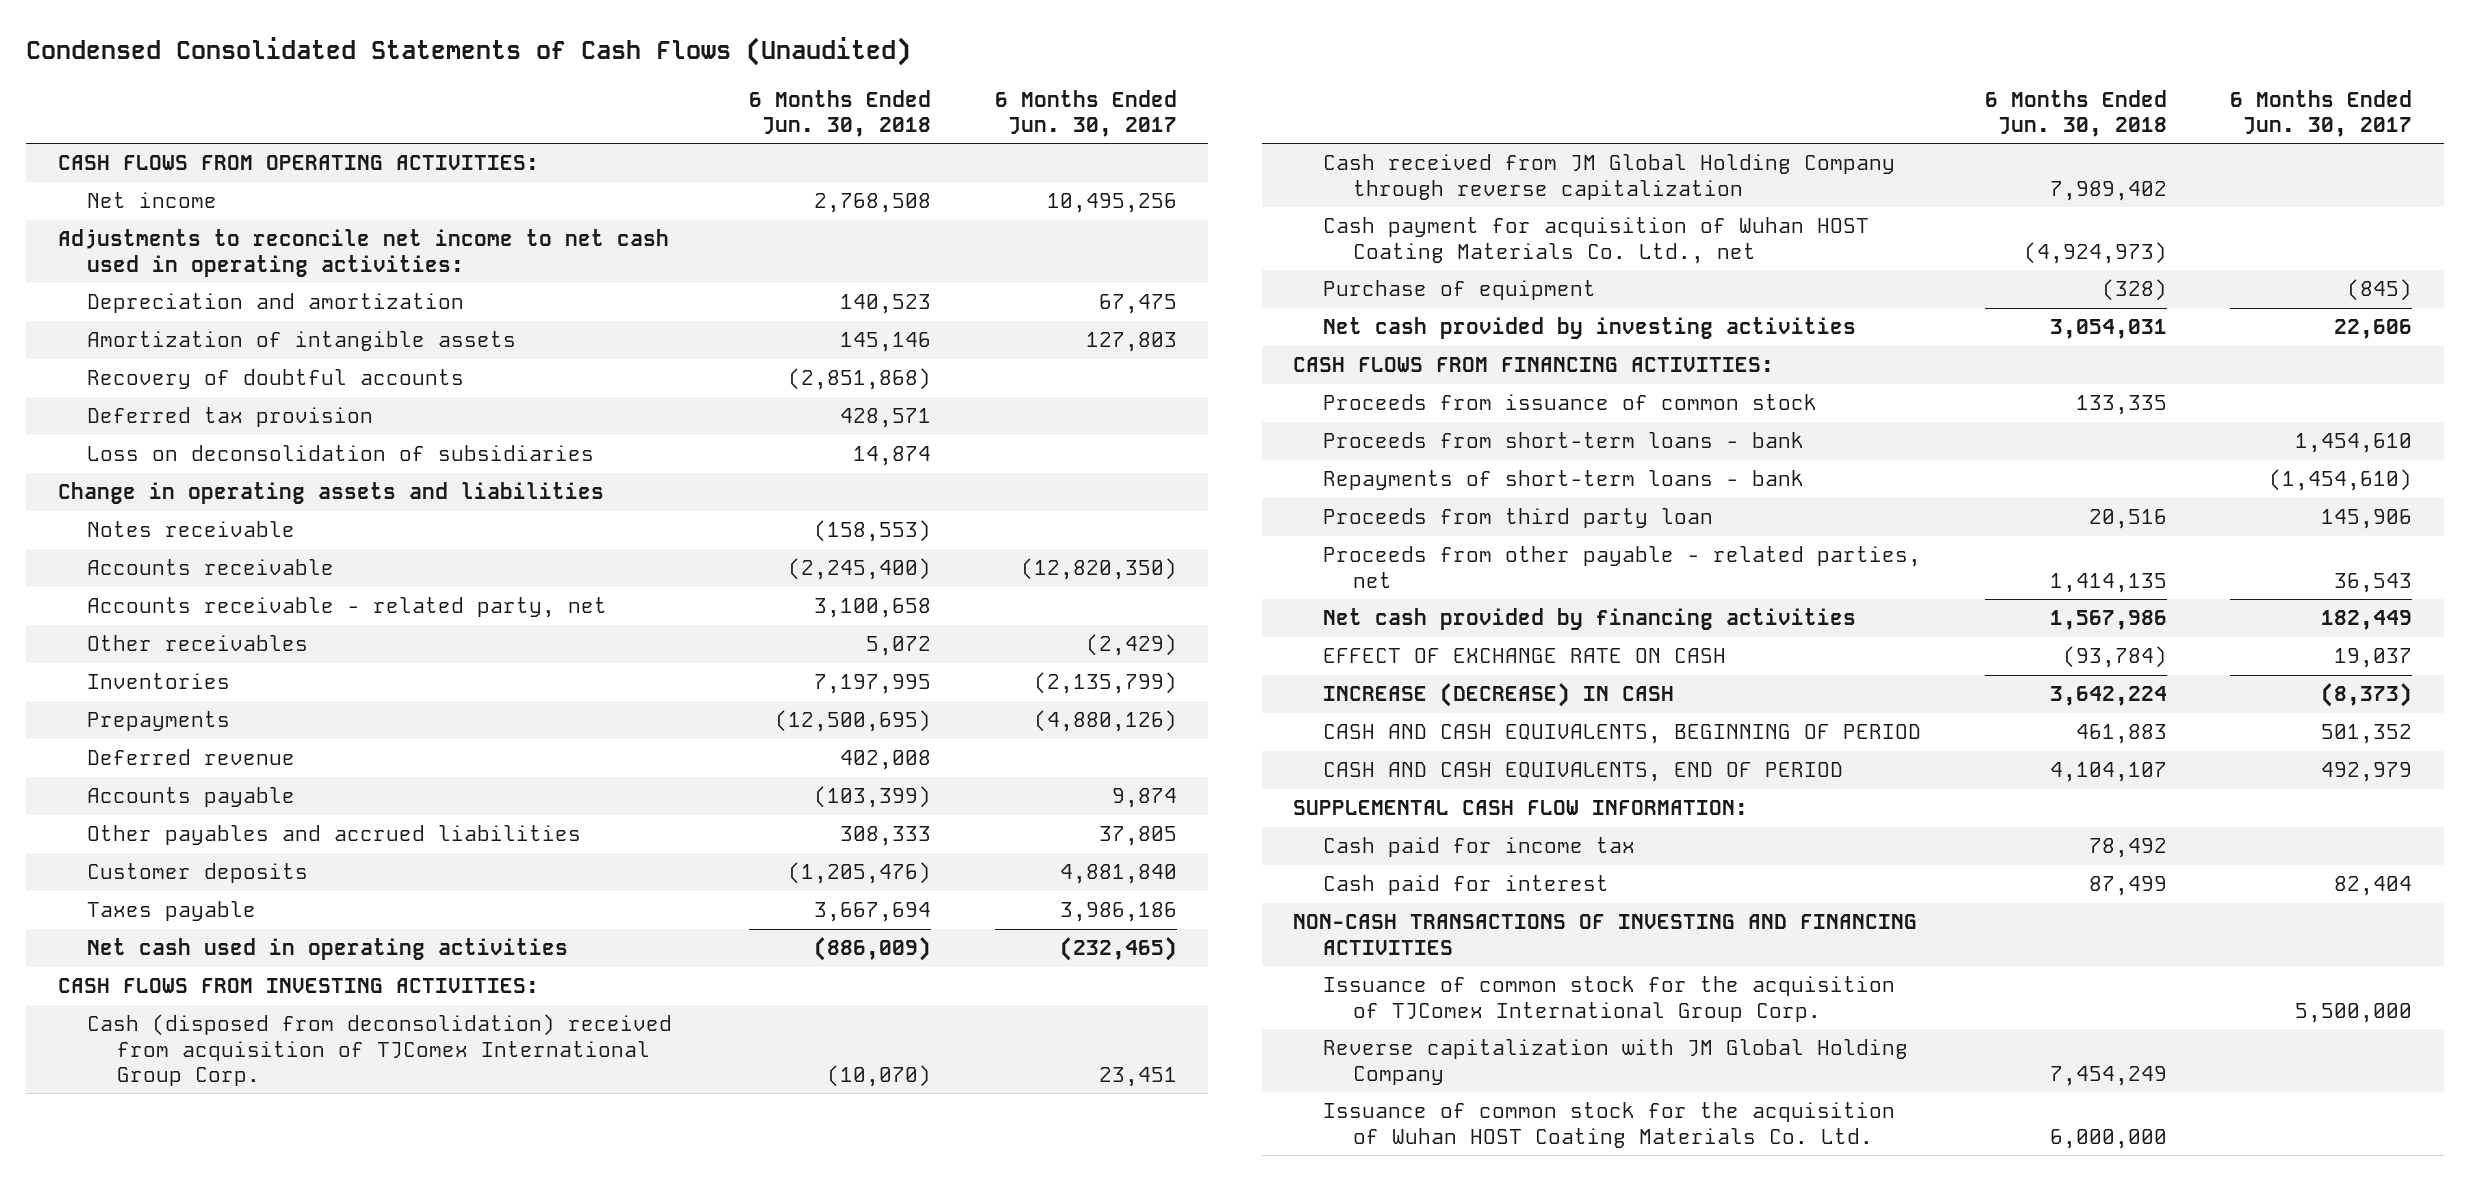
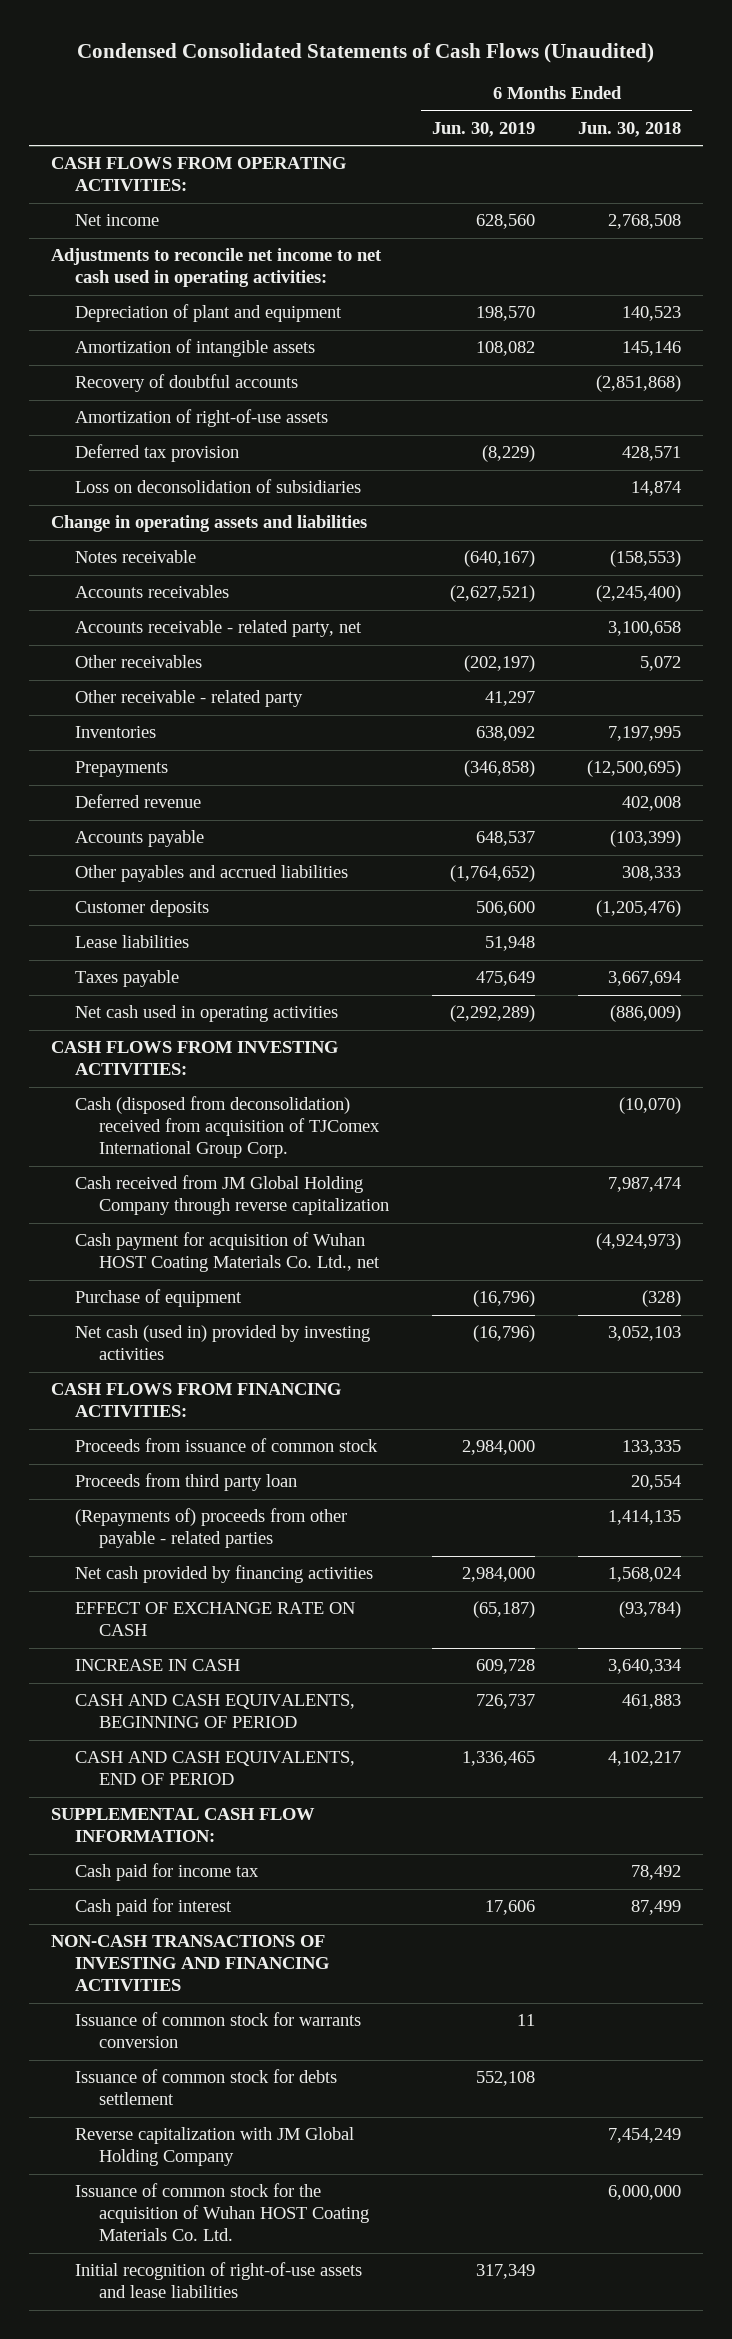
[994,89,1177,137] 6 Months Ended Jun. 30, 2017 -> none
none -> [432,121,536,137] Jun. 30, 2019
[87,293,465,314] Depreciation and amortization -> [74,304,342,323] Depreciation of plant and equipment
none -> [74,409,328,428] Amortization of right-of-use assets
[87,559,335,576] Accounts receivable -> [74,585,229,599] Accounts receivables
none -> [74,690,303,708] Other receivable - related party
none -> [74,935,189,949] Lease liabilities
[2049,180,2167,201] 7,989,402 -> [608,1177,682,1193] 7,987,474
[1323,317,1857,340] Net cash provided by investing activities -> [74,1325,370,1361] Net cash (used in) provided by investing activities
[2049,319,2167,340] 3,054,031 -> [608,1326,682,1342] 3,052,103
[1323,432,1805,449] Proceeds from short-term loans - bank -> none
[1323,470,1805,491] Repayments of short-term loans - bank -> none
[2088,509,2167,530] 20,516 -> [631,1475,682,1491] 20,554
[1323,546,1922,588] Proceeds from other payable - related parties, net -> [74,1508,347,1549] (Repayments of) proceeds from other payable - related parties
[2049,610,2167,631] 1,567,986 -> [608,1567,682,1583] 1,568,024
[1323,683,1675,708] INCREASE (DECREASE) IN CASH -> [74,1659,240,1672] INCREASE IN CASH
[2049,686,2167,707] 3,642,224 -> [608,1659,682,1675] 3,640,334
[2049,762,2167,783] 4,104,107 -> [608,1751,682,1767] 4,102,217
[1323,976,1896,1022] Issuance of common stock for the acquisition of TJComex International Group Corp. -> [74,2012,361,2049] Issuance of common stock for warrants conversion
none -> [74,2069,337,2106] Issuance of common stock for debts settlement
none -> [74,2262,362,2299] Initial recognition of right-of-use assets and lease liabilities

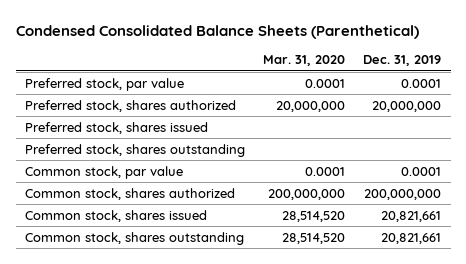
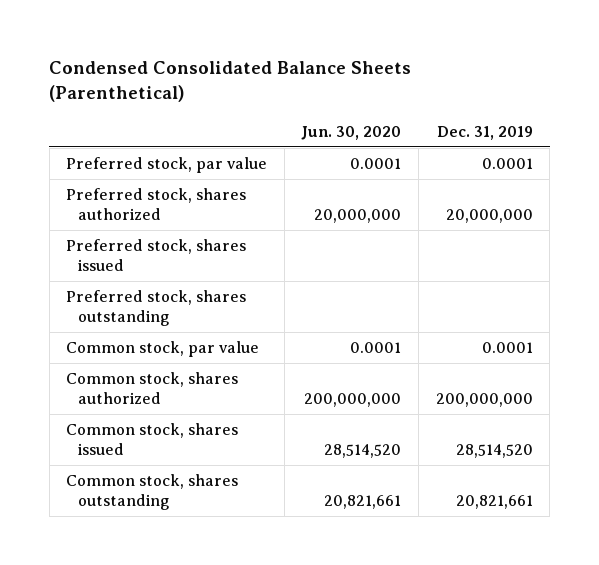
[263,55,346,67] Mar. 31, 2020 -> none
none -> [301,125,402,140] Jun. 30, 2020
[381,210,442,222] 20,821,661 -> [455,443,533,458] 28,514,520

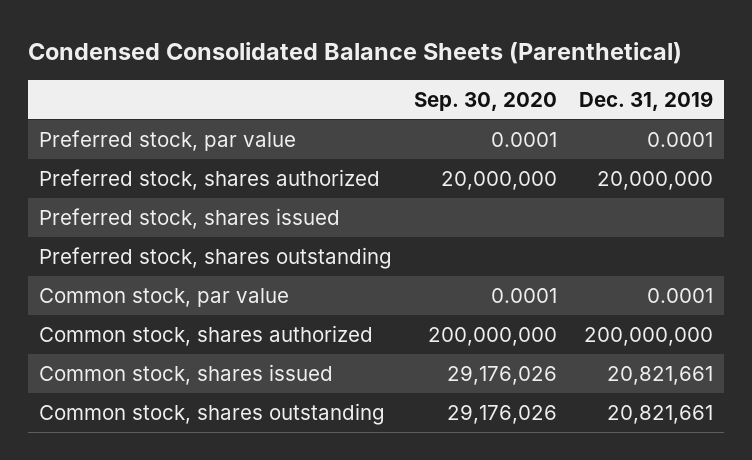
[301,125,402,140] Jun. 30, 2020 -> none
none -> [414,91,558,111] Sep. 30, 2020
[455,443,533,458] 28,514,520 -> [607,365,714,385] 20,821,661

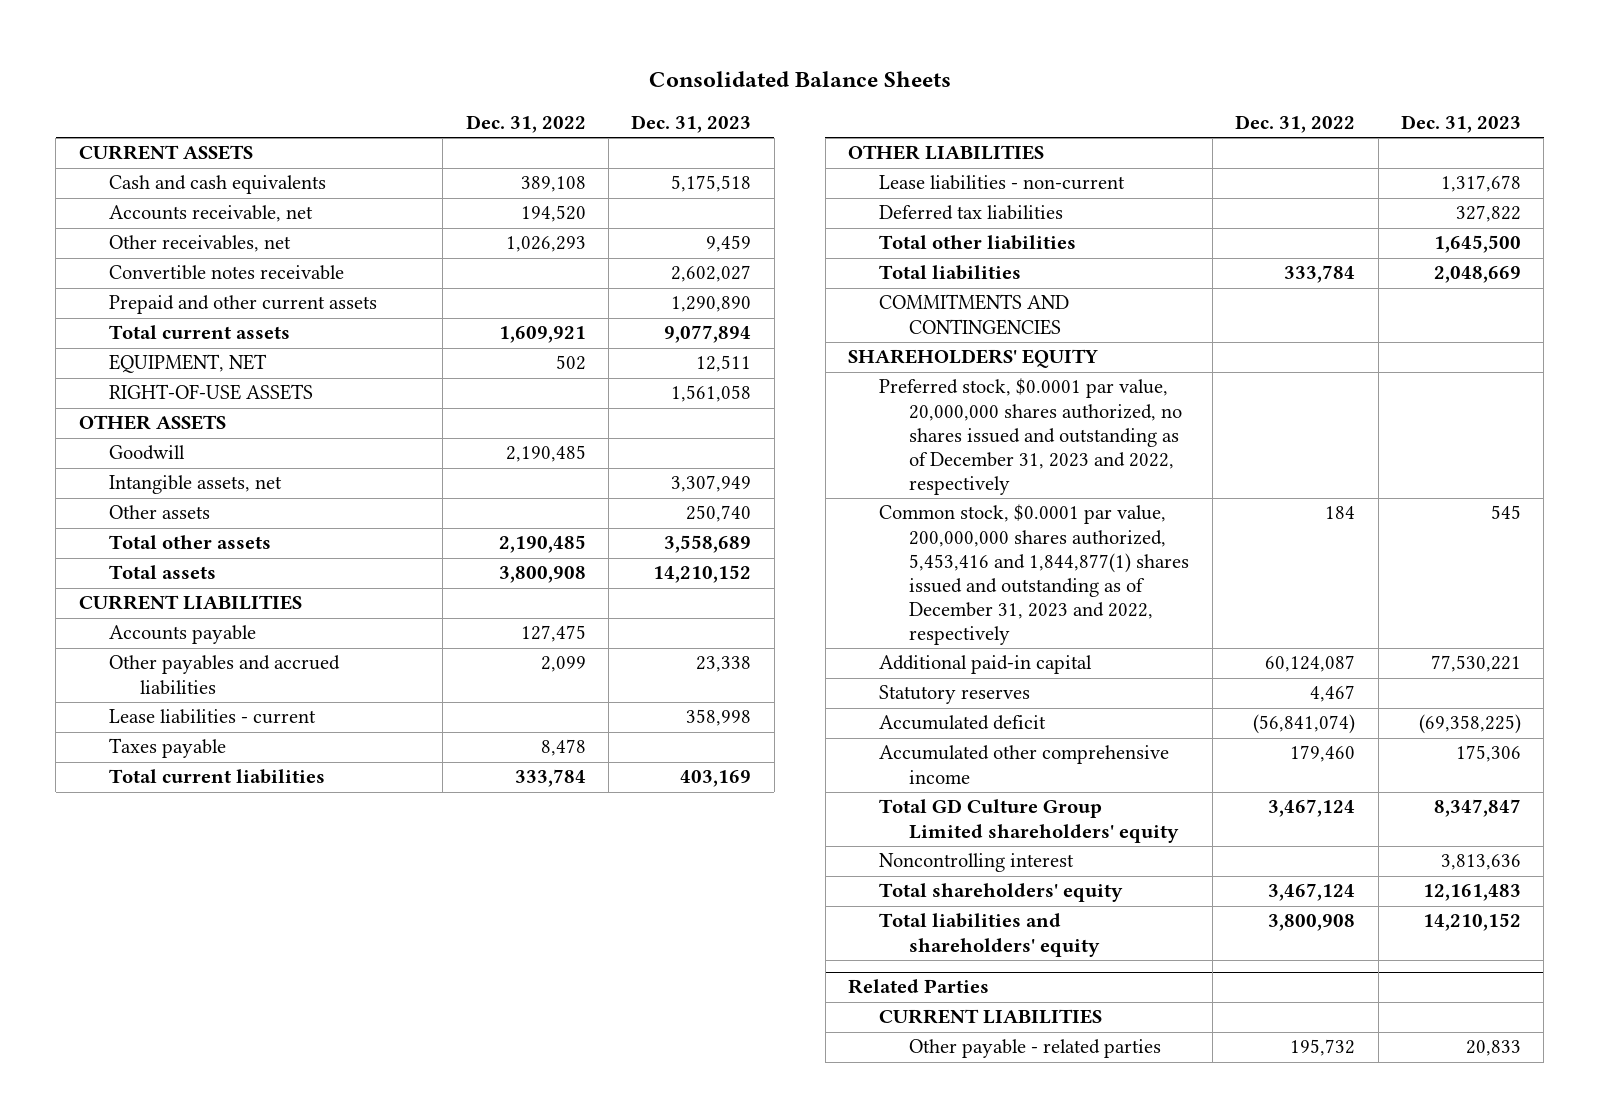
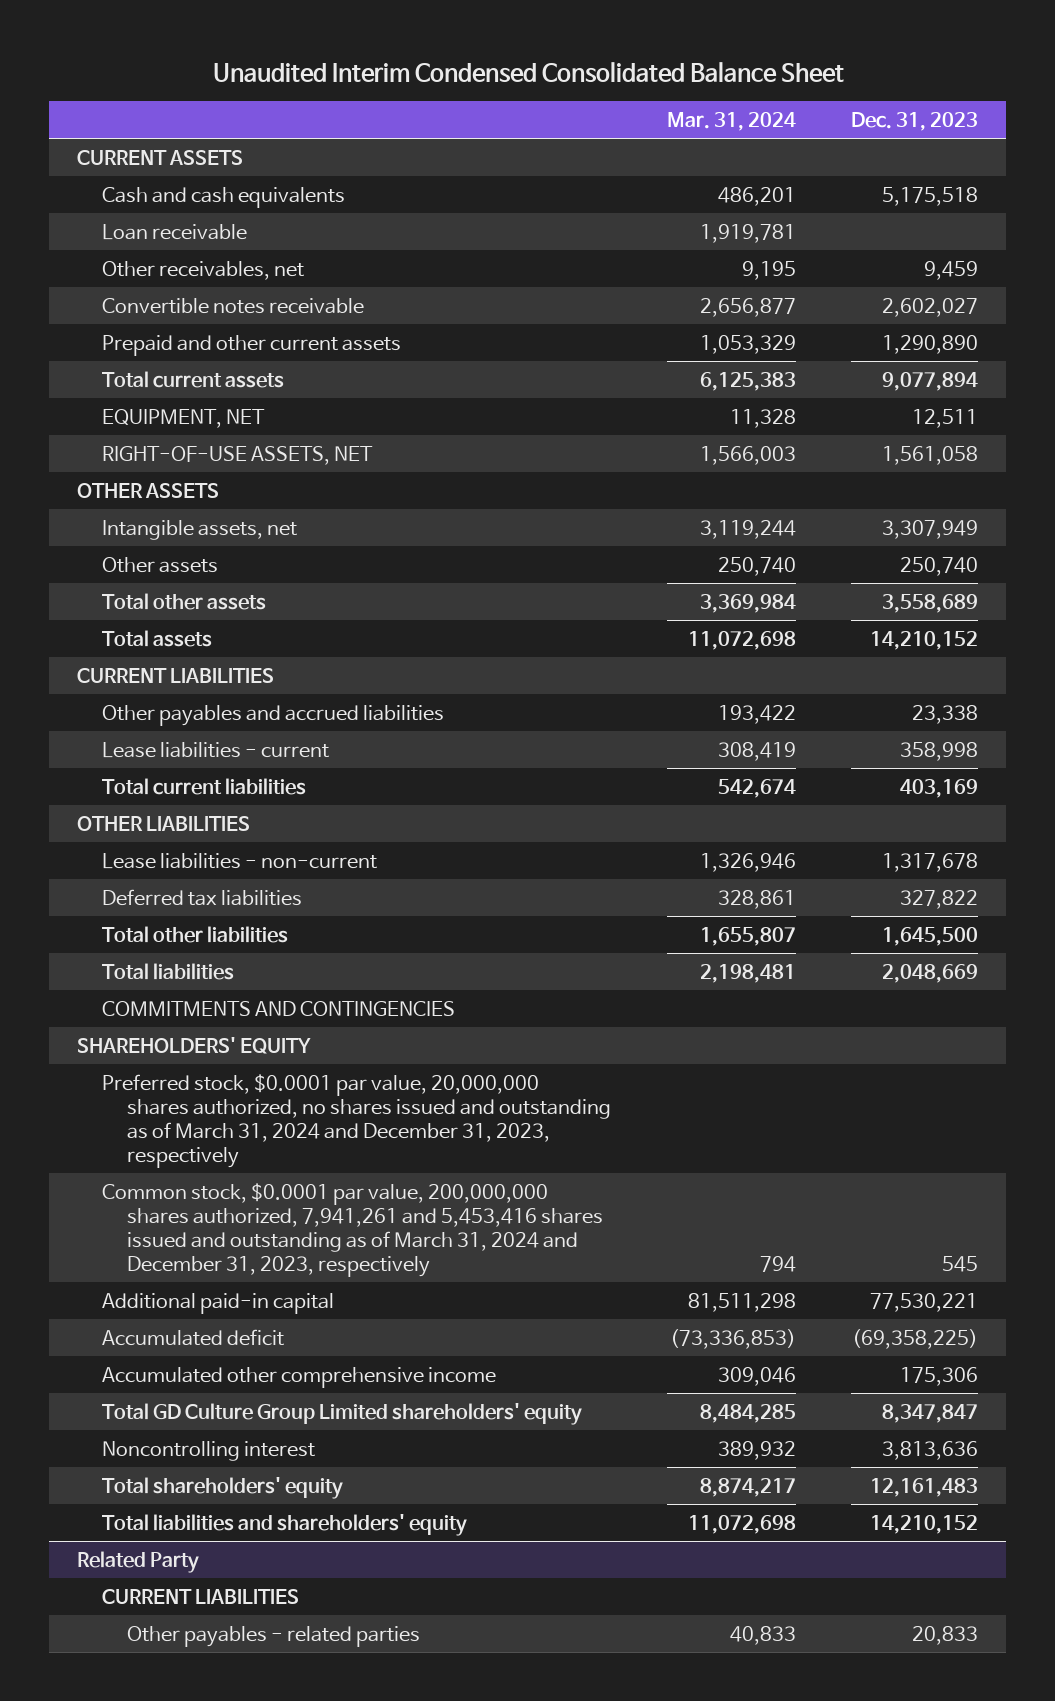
[648,71,951,88] Consolidated Balance Sheets -> [212,61,844,83] Unaudited Interim Condensed Consolidated Balance Sheet
[465,115,586,134] Dec. 31, 2022 -> none
none -> [666,111,796,131] Mar. 31, 2024
[109,205,314,223] Accounts receivable, net -> none
none -> [102,223,248,240] Loan receivable
[109,384,314,401] RIGHT-OF-USE ASSETS -> [102,445,374,465] RIGHT-OF-USE ASSETS, NET
[109,445,186,461] Goodwill -> none
[109,625,257,645] Accounts payable -> none
[109,738,227,759] Taxes payable -> none
[878,378,1183,495] Preferred stock, $0.0001 par value, 20,000,000 shares authorized, no shares issued and outstanding as of December 31, 2023 and 2022, respectively -> [102,1073,611,1168] Preferred stock, $0.0001 par value, 20,000,000 shares authorized, no shares issued and outstanding as of March 31, 2024 and December 31, 2023, respectively
[878,504,1190,646] Common stock, $0.0001 par value, 200,000,000 shares authorized, 5,453,416 and 1,844,877(1) shares issued and outstanding as of December 31, 2023 and 2022, respectively -> [102,1182,603,1277] Common stock, $0.0001 par value, 200,000,000 shares authorized, 7,941,261 and 5,453,416 shares issued and outstanding as of March 31, 2024 and December 31, 2023, respectively
[878,685,1030,705] Statutory reserves -> none
[848,979,990,995] Related Parties -> [77,1550,200,1573] Related Party
[909,1039,1162,1059] Other payable - related parties -> [126,1625,420,1647] Other payables - related parties

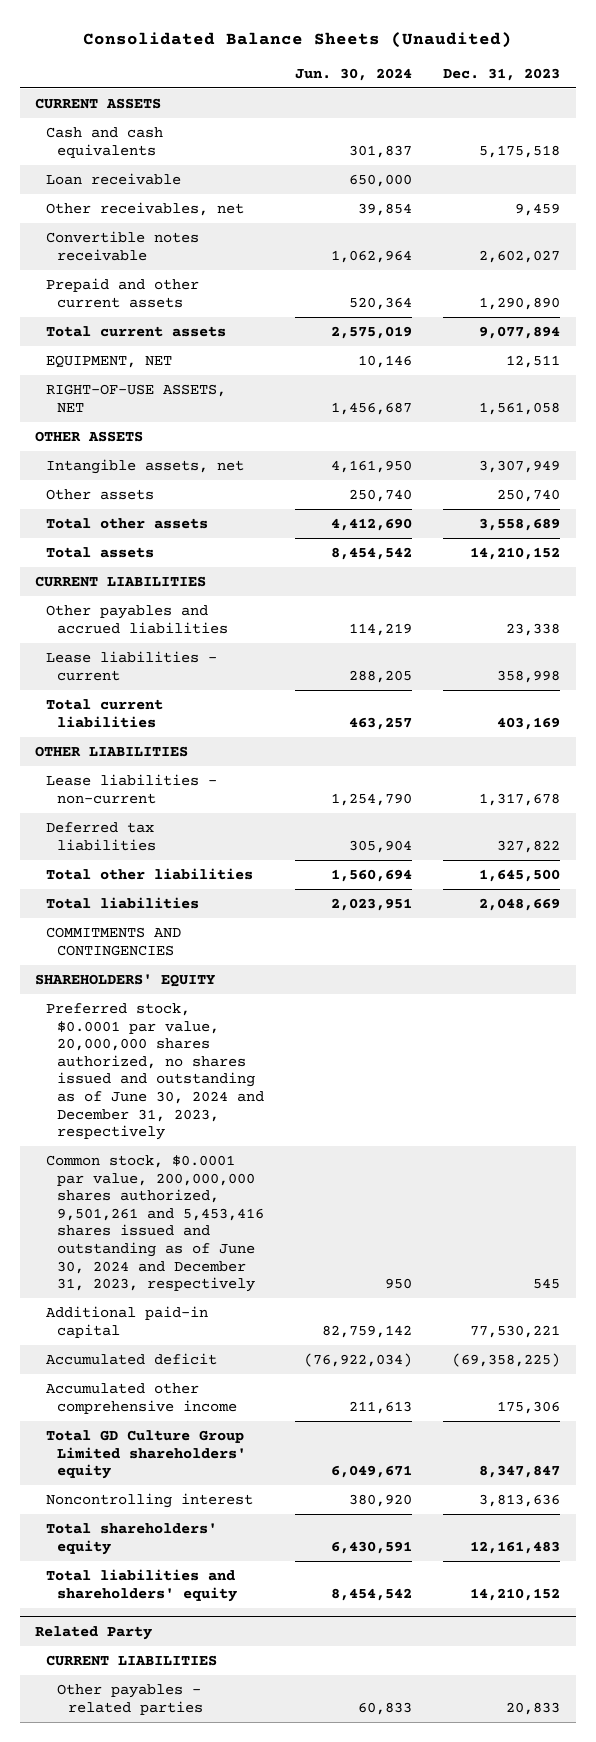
[212,61,844,83] Unaudited Interim Condensed Consolidated Balance Sheet -> [82,31,512,48] Consolidated Balance Sheets (Unaudited)
[666,111,796,131] Mar. 31, 2024 -> none
none -> [295,67,413,81] Jun. 30, 2024
[102,1073,611,1168] Preferred stock, $0.0001 par value, 20,000,000 shares authorized, no shares issued and outstanding as of March 31, 2024 and December 31, 2023, respectively -> [46,1002,265,1141] Preferred stock, $0.0001 par value, 20,000,000 shares authorized, no shares issued and outstanding as of June 30, 2024 and December 31, 2023, respectively
[102,1182,603,1277] Common stock, $0.0001 par value, 200,000,000 shares authorized, 7,941,261 and 5,453,416 shares issued and outstanding as of March 31, 2024 and December 31, 2023, respectively -> [46,1154,265,1293] Common stock, $0.0001 par value, 200,000,000 shares authorized, 9,501,261 and 5,453,416 shares issued and outstanding as of June 30, 2024 and December 31, 2023, respectively

